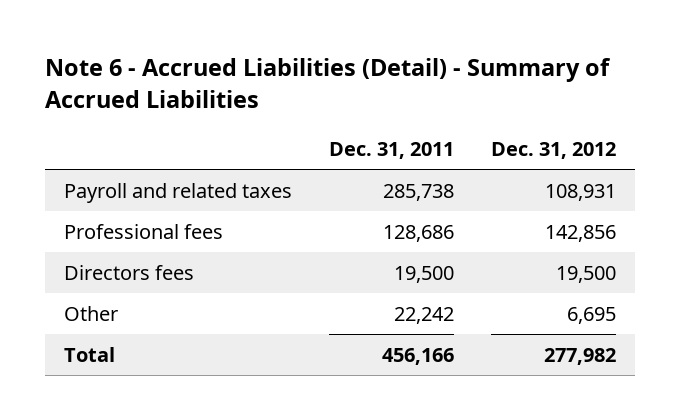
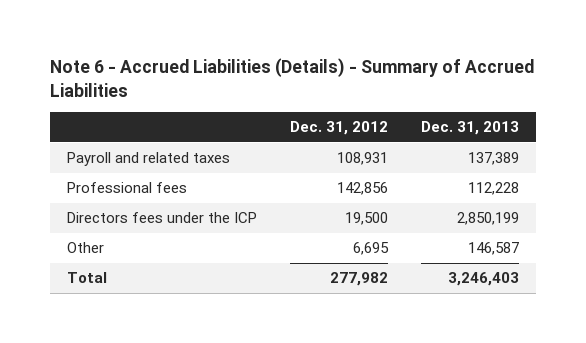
[44,58,611,108] Note 6 - Accrued Liabilities (Detail) - Summary of Accrued Liabilities -> [50,58,535,97] Note 6 - Accrued Liabilities (Details) - Summary of Accrued Liabilities
[328,141,454,159] Dec. 31, 2011 -> none
none -> [421,121,520,136] Dec. 31, 2013
[63,264,194,280] Directors fees -> [66,212,257,224] Directors fees under the ICP

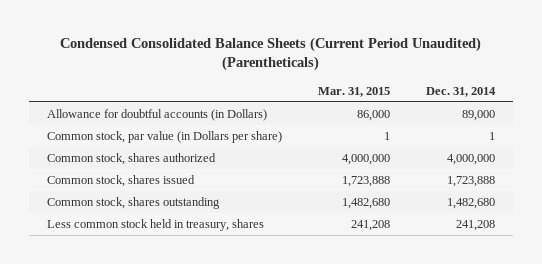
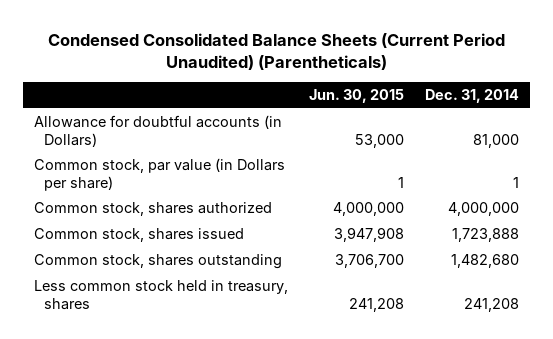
[317,86,390,97] Mar. 31, 2015 -> none
none -> [309,89,405,104] Jun. 30, 2015
[461,109,495,121] 89,000 -> [473,133,520,148] 81,000

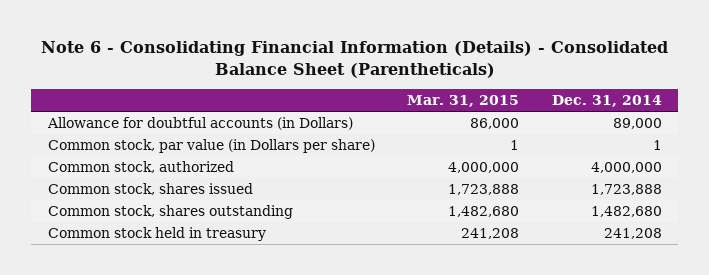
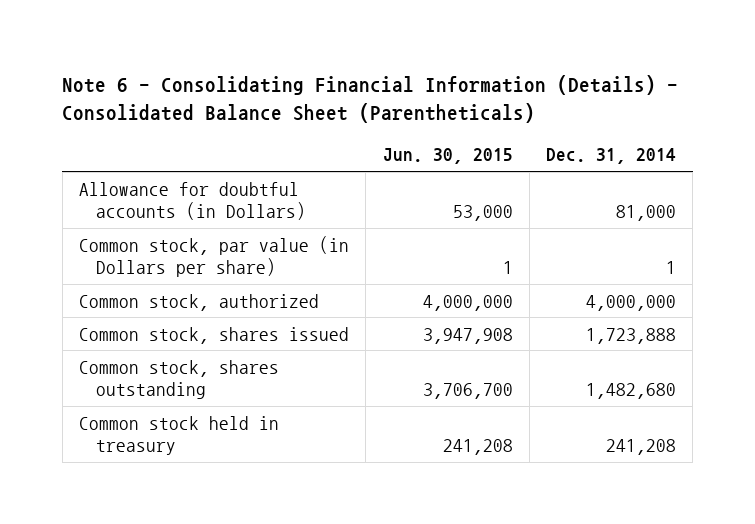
[407,94,520,107] Mar. 31, 2015 -> none
none -> [382,148,513,165] Jun. 30, 2015
[612,118,662,130] 89,000 -> [616,205,677,222] 81,000

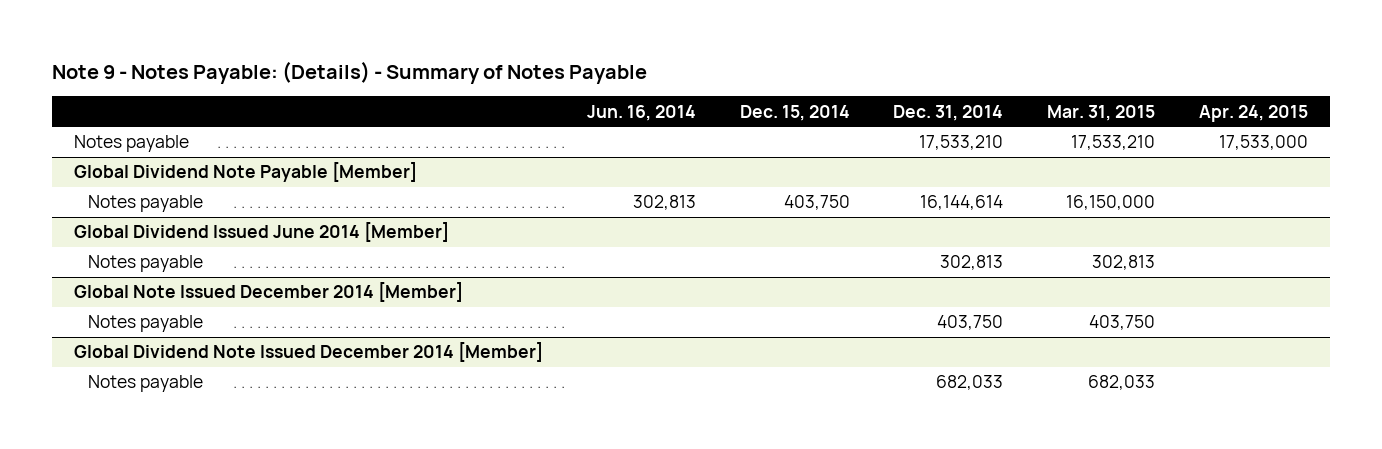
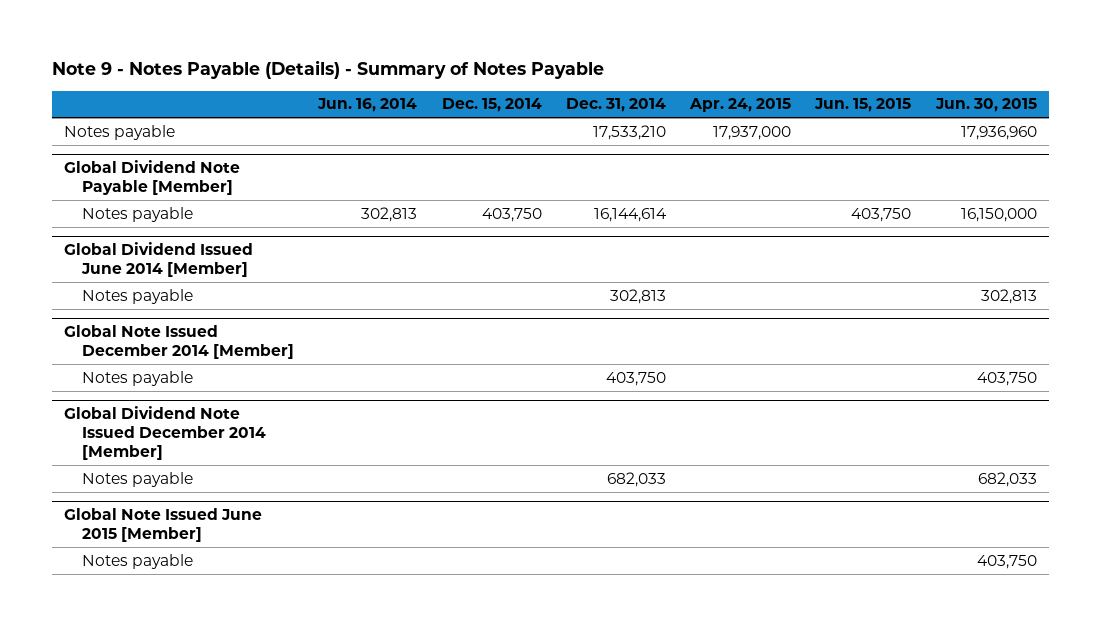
[52,60,648,84] Note 9 - Notes Payable: (Details) - Summary of Notes Payable -> [51,60,604,80] Note 9 - Notes Payable (Details) - Summary of Notes Payable
[1047,104,1156,121] Mar. 31, 2015 -> none
none -> [814,98,912,113] Jun. 15, 2015
none -> [934,98,1037,113] Jun. 30, 2015
[1218,135,1308,151] 17,533,000 -> [713,125,792,140] 17,937,000
none -> [63,508,262,542] Global Note Issued June 2015 [Member]
none -> [82,553,194,569] Notes payable

